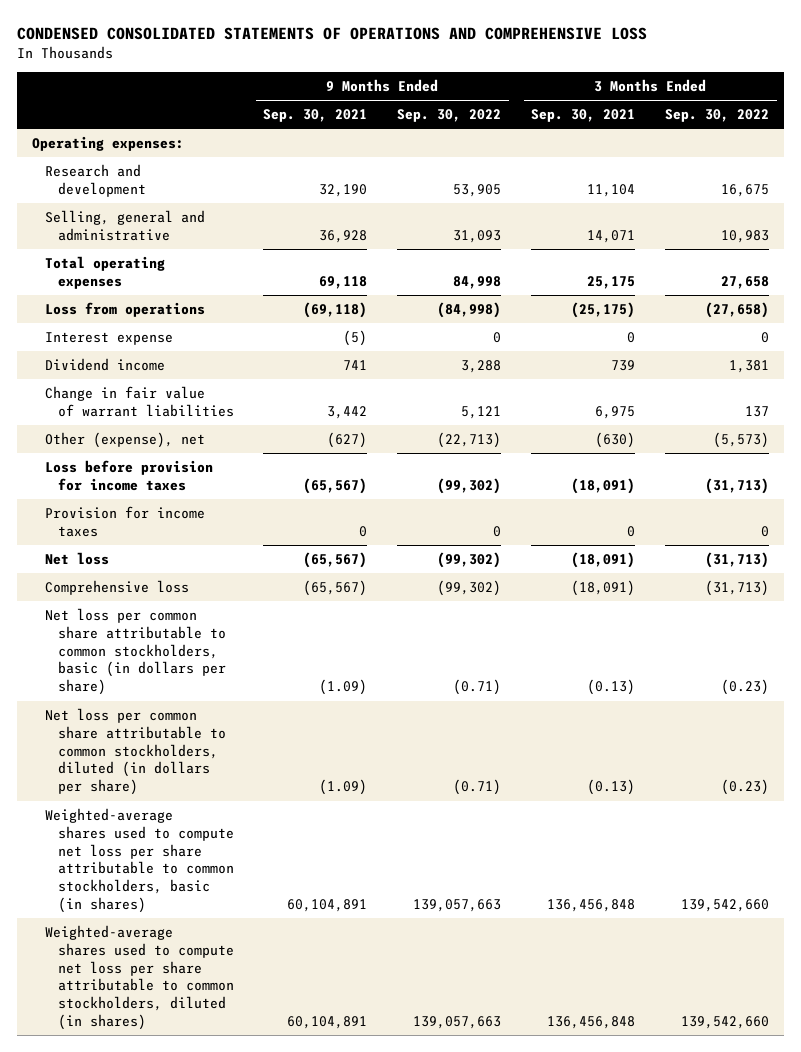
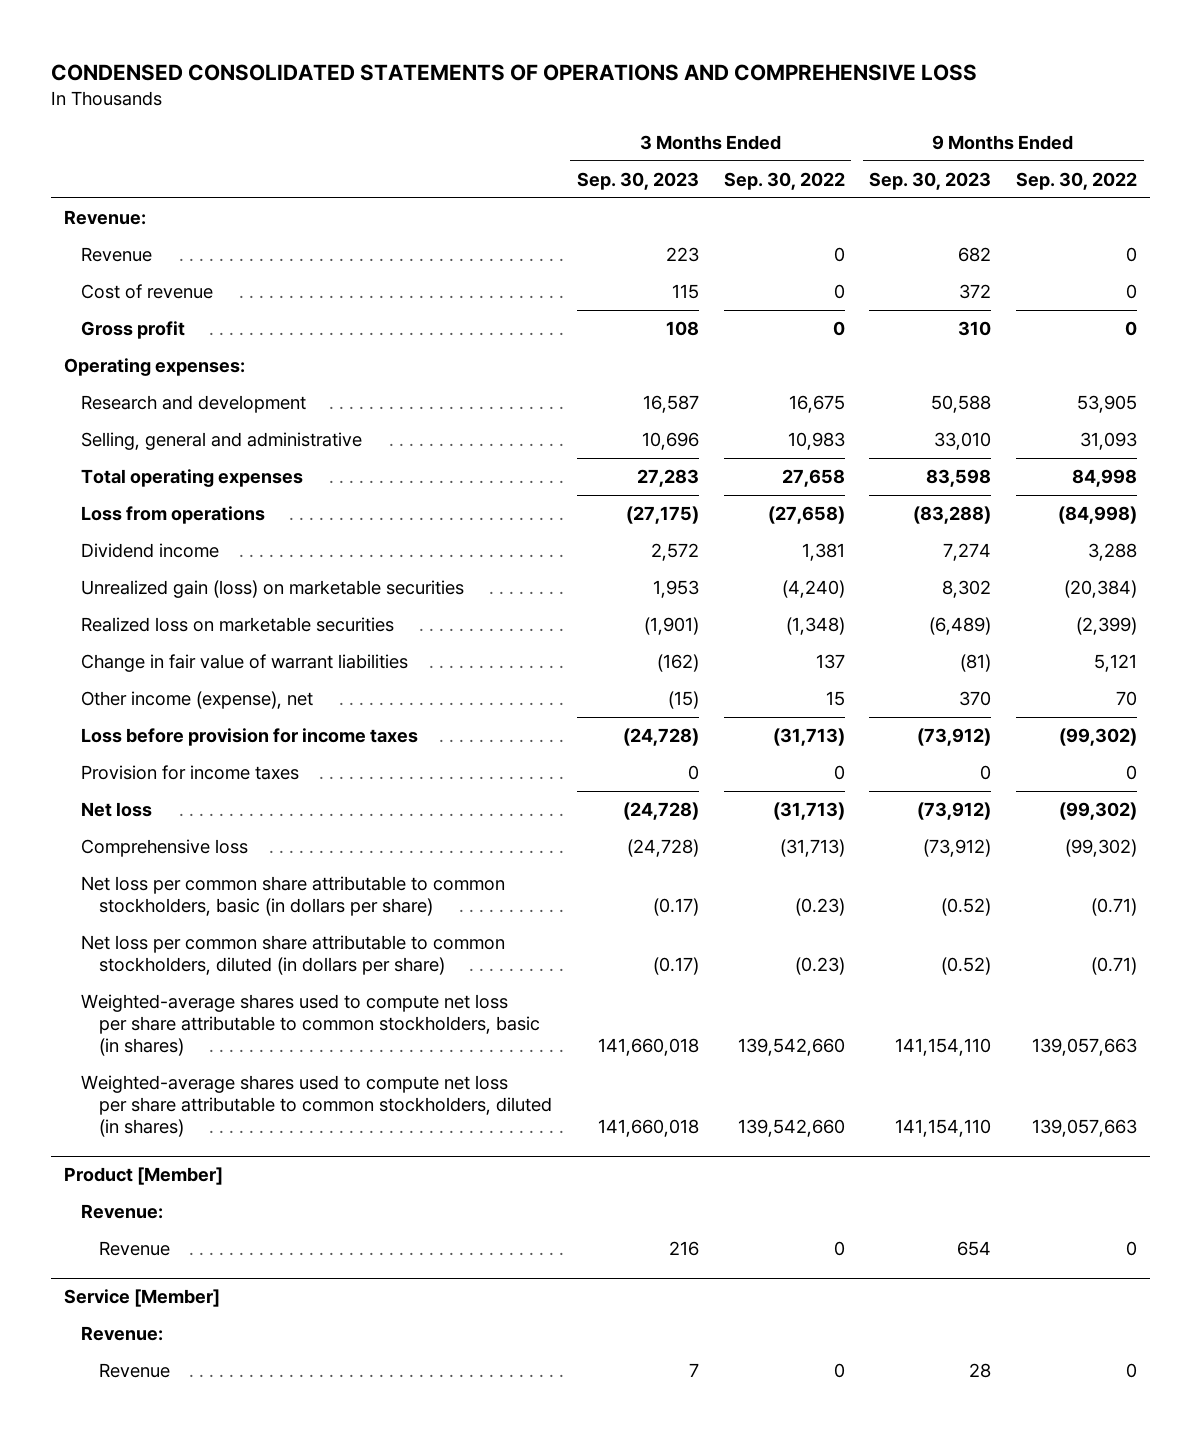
[263,109,368,123] Sep. 30, 2021 -> none
[531,109,636,123] Sep. 30, 2021 -> none
none -> [576,171,699,190] Sep. 30, 2023
none -> [869,171,992,190] Sep. 30, 2023
none -> [63,210,146,226] Revenue:
none -> [81,247,153,263] Revenue
none -> [81,284,214,300] Cost of revenue
none -> [81,321,186,340] Gross profit
[44,332,173,346] Interest expense -> none
none -> [81,580,465,599] Unrealized gain (loss) on marketable securities
none -> [81,617,395,633] Realized loss on marketable securities
[44,432,205,449] Other (expense), net -> [81,691,314,710] Other income (expense), net
[437,432,502,449] (22,713) -> [1116,691,1138,707] 70
[713,432,770,449] (5,573) -> [825,691,845,707] 15
none -> [63,1167,223,1186] Product [Member]
none -> [81,1204,164,1220] Revenue:
none -> [98,1241,170,1257] Revenue
none -> [63,1289,220,1308] Service [Member]
none -> [81,1326,164,1342] Revenue:
none -> [98,1363,170,1379] Revenue

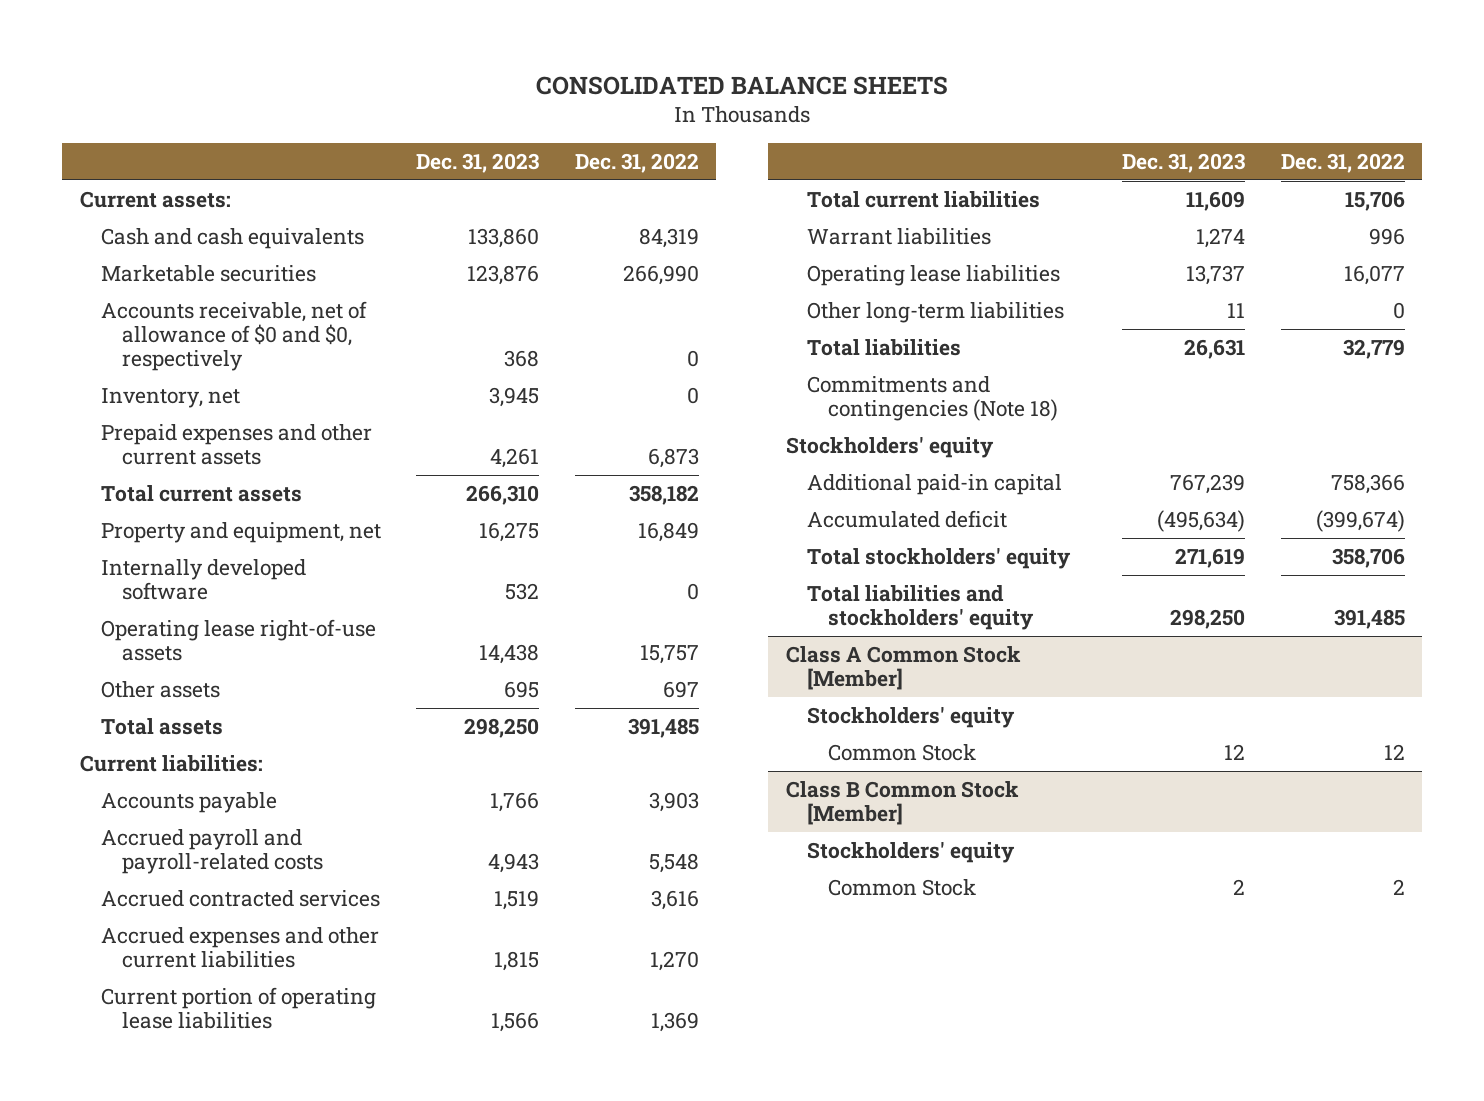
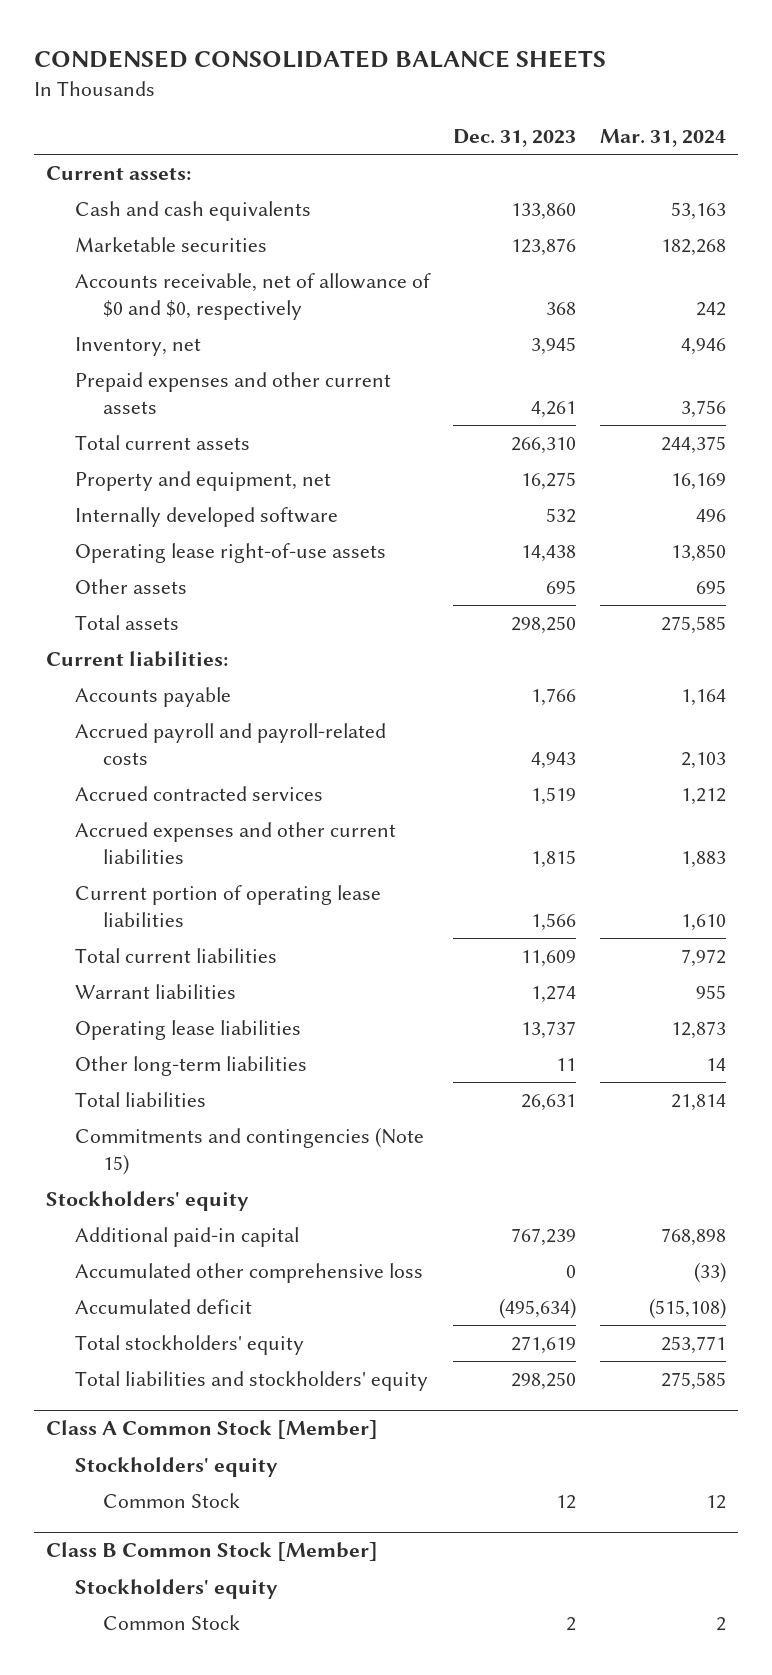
[536,76,949,96] CONSOLIDATED BALANCE SHEETS -> [33,50,606,69] CONDENSED CONSOLIDATED BALANCE SHEETS
[574,152,699,173] Dec. 31, 2022 -> none
none -> [600,129,727,148] Mar. 31, 2024
[806,375,1058,421] Commitments and contingencies (Note 18) -> [74,1127,424,1175] Commitments and contingencies (Note 15)
none -> [74,1263,423,1284] Accumulated other comprehensive loss

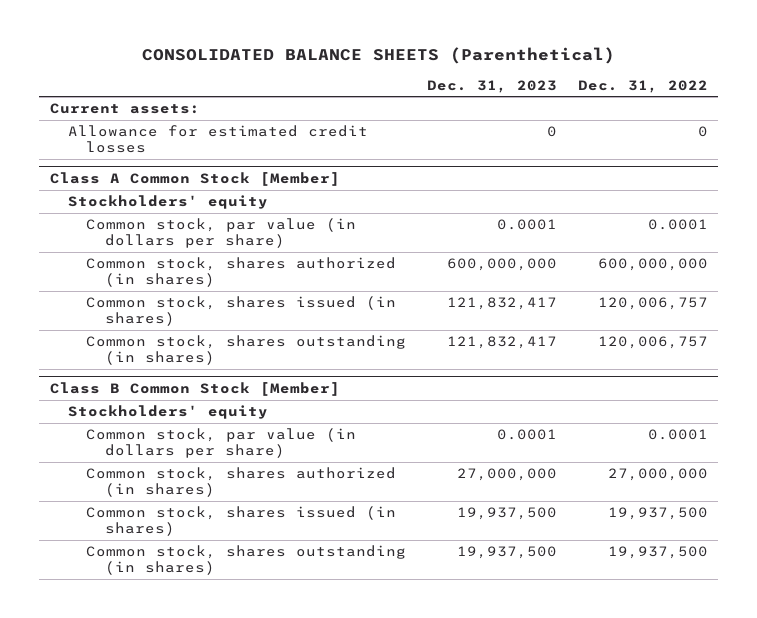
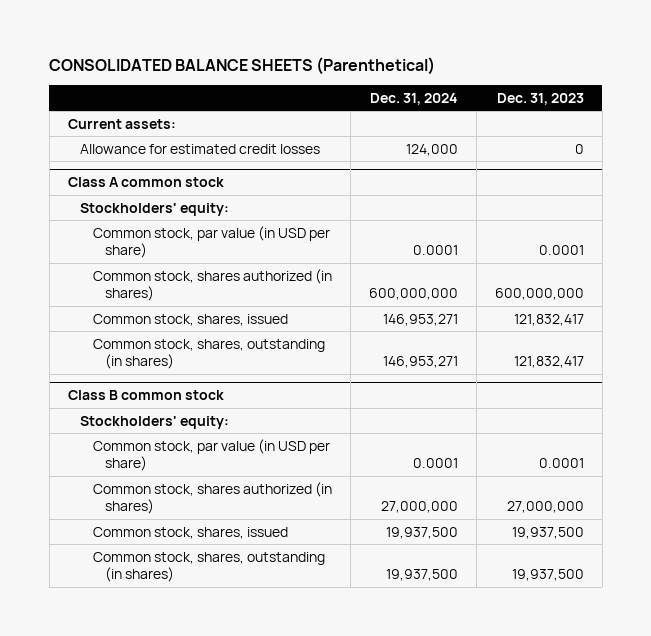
[577,79,708,93] Dec. 31, 2022 -> none
none -> [369,92,458,105] Dec. 31, 2024
[49,171,340,186] Class A Common Stock [Member] -> [67,177,224,188] Class A common stock
[67,195,268,210] Stockholders' equity -> [80,202,230,216] Stockholders' equity:
[86,218,357,248] Common stock, par value (in dollars per share) -> [92,225,330,259] Common stock, par value (in USD per share)
[86,296,397,326] Common stock, shares issued (in shares) -> [92,313,288,326] Common stock, shares, issued
[86,335,407,365] Common stock, shares outstanding (in shares) -> [92,338,325,370] Common stock, shares, outstanding (in shares)
[49,381,340,396] Class B Common Stock [Member] -> [67,390,224,401] Class B common stock
[67,405,268,420] Stockholders' equity -> [80,415,230,429] Stockholders' equity:
[86,428,357,458] Common stock, par value (in dollars per share) -> [92,438,330,472] Common stock, par value (in USD per share)
[86,506,397,536] Common stock, shares issued (in shares) -> [92,526,288,539] Common stock, shares, issued
[86,545,407,575] Common stock, shares outstanding (in shares) -> [92,551,325,583] Common stock, shares, outstanding (in shares)

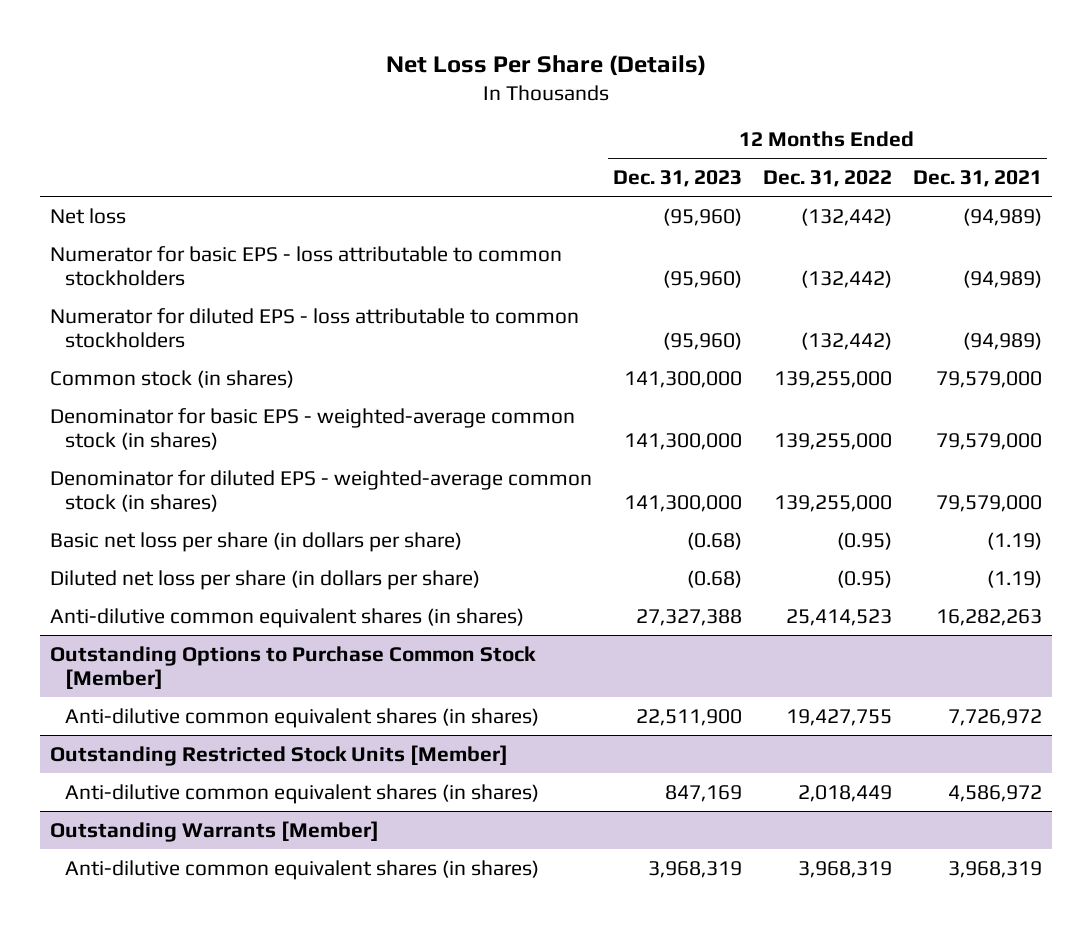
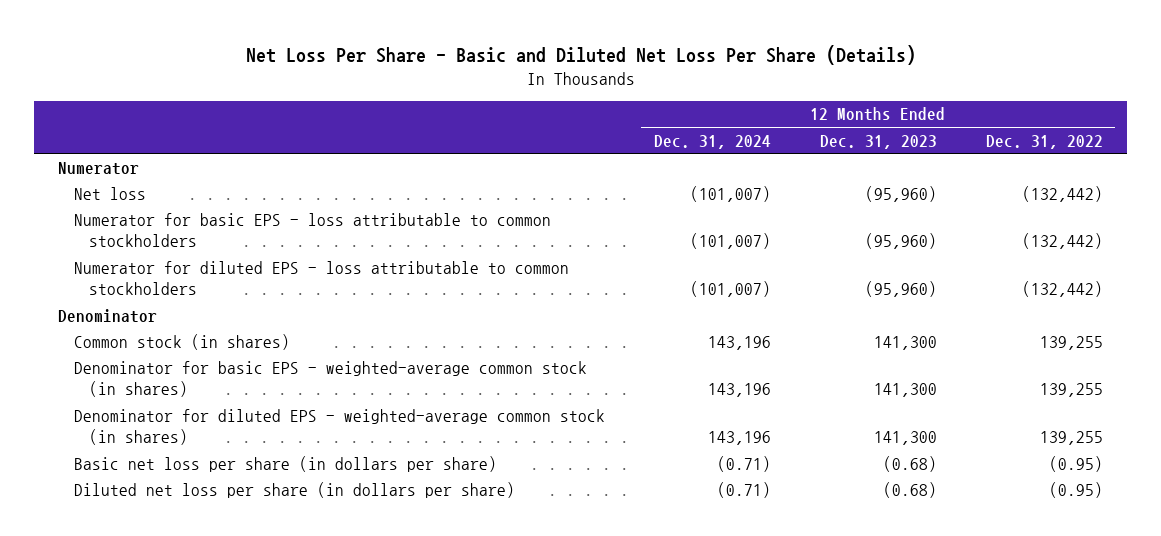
[385,54,706,76] Net Loss Per Share (Details) -> [245,44,916,65] Net Loss Per Share - Basic and Diluted Net Loss Per Share (Details)
[912,170,1042,188] Dec. 31, 2021 -> none
none -> [653,134,771,149] Dec. 31, 2024
none -> [58,161,140,175] Numerator
none -> [58,308,158,323] Denominator
[623,370,742,388] 141,300,000 -> [873,335,937,350] 141,300
[773,370,892,388] 139,255,000 -> [1039,335,1103,350] 139,255
[623,432,742,450] 141,300,000 -> [873,383,937,398] 141,300
[773,432,892,450] 139,255,000 -> [1039,383,1103,398] 139,255
[623,494,742,512] 141,300,000 -> [873,431,937,446] 141,300
[773,494,892,512] 139,255,000 -> [1039,431,1103,446] 139,255
[50,607,525,628] Anti-dilutive common equivalent shares (in shares) -> none
[50,645,537,689] Outstanding Options to Purchase Common Stock [Member] -> none
[64,707,539,728] Anti-dilutive common equivalent shares (in shares) -> none
[50,744,509,766] Outstanding Restricted Stock Units [Member] -> none
[64,783,539,804] Anti-dilutive common equivalent shares (in shares) -> none
[50,820,380,842] Outstanding Warrants [Member] -> none
[64,859,539,880] Anti-dilutive common equivalent shares (in shares) -> none

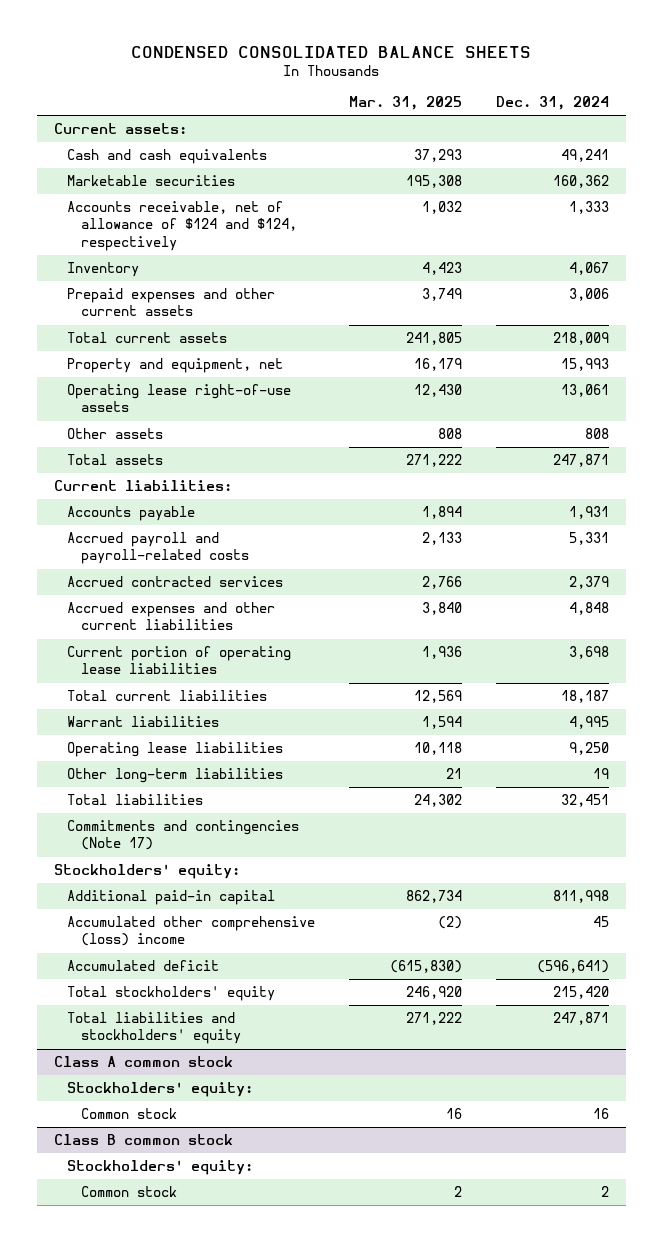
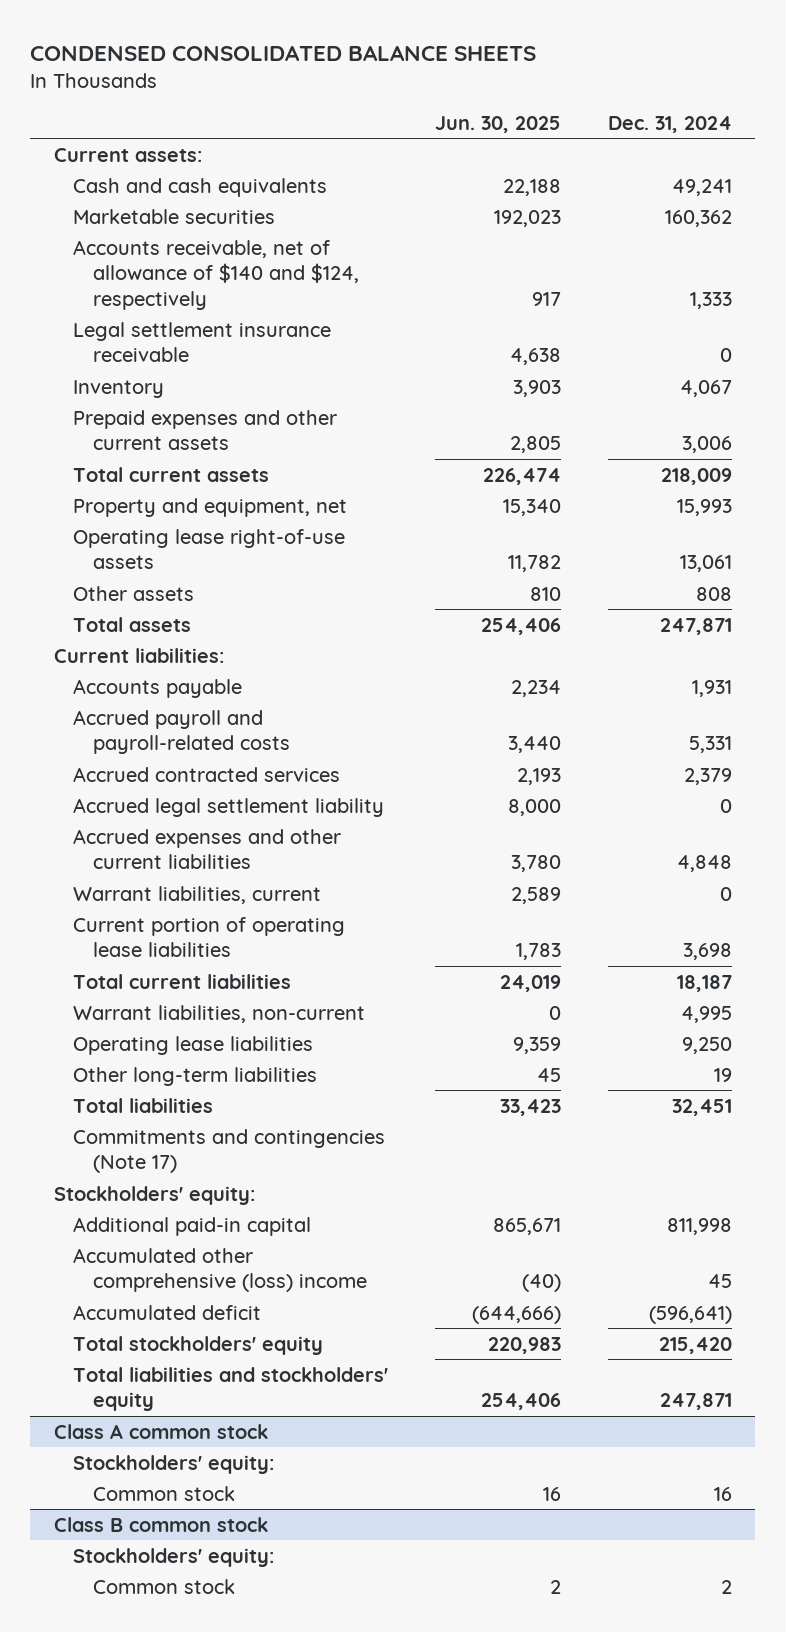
[349,96,463,111] Mar. 31, 2025 -> none
none -> [435,115,562,133] Jun. 30, 2025
[67,201,298,251] Accounts receivable, net of allowance of $124 and $124, respectively -> [73,239,360,310] Accounts receivable, net of allowance of $140 and $124, respectively
none -> [73,321,332,363] Legal settlement insurance receivable
none -> [73,797,385,817] Accrued legal settlement liability
none -> [73,885,322,904] Warrant liabilities, current
[67,716,220,728] Warrant liabilities -> [73,1004,366,1023] Warrant liabilities, non-current

